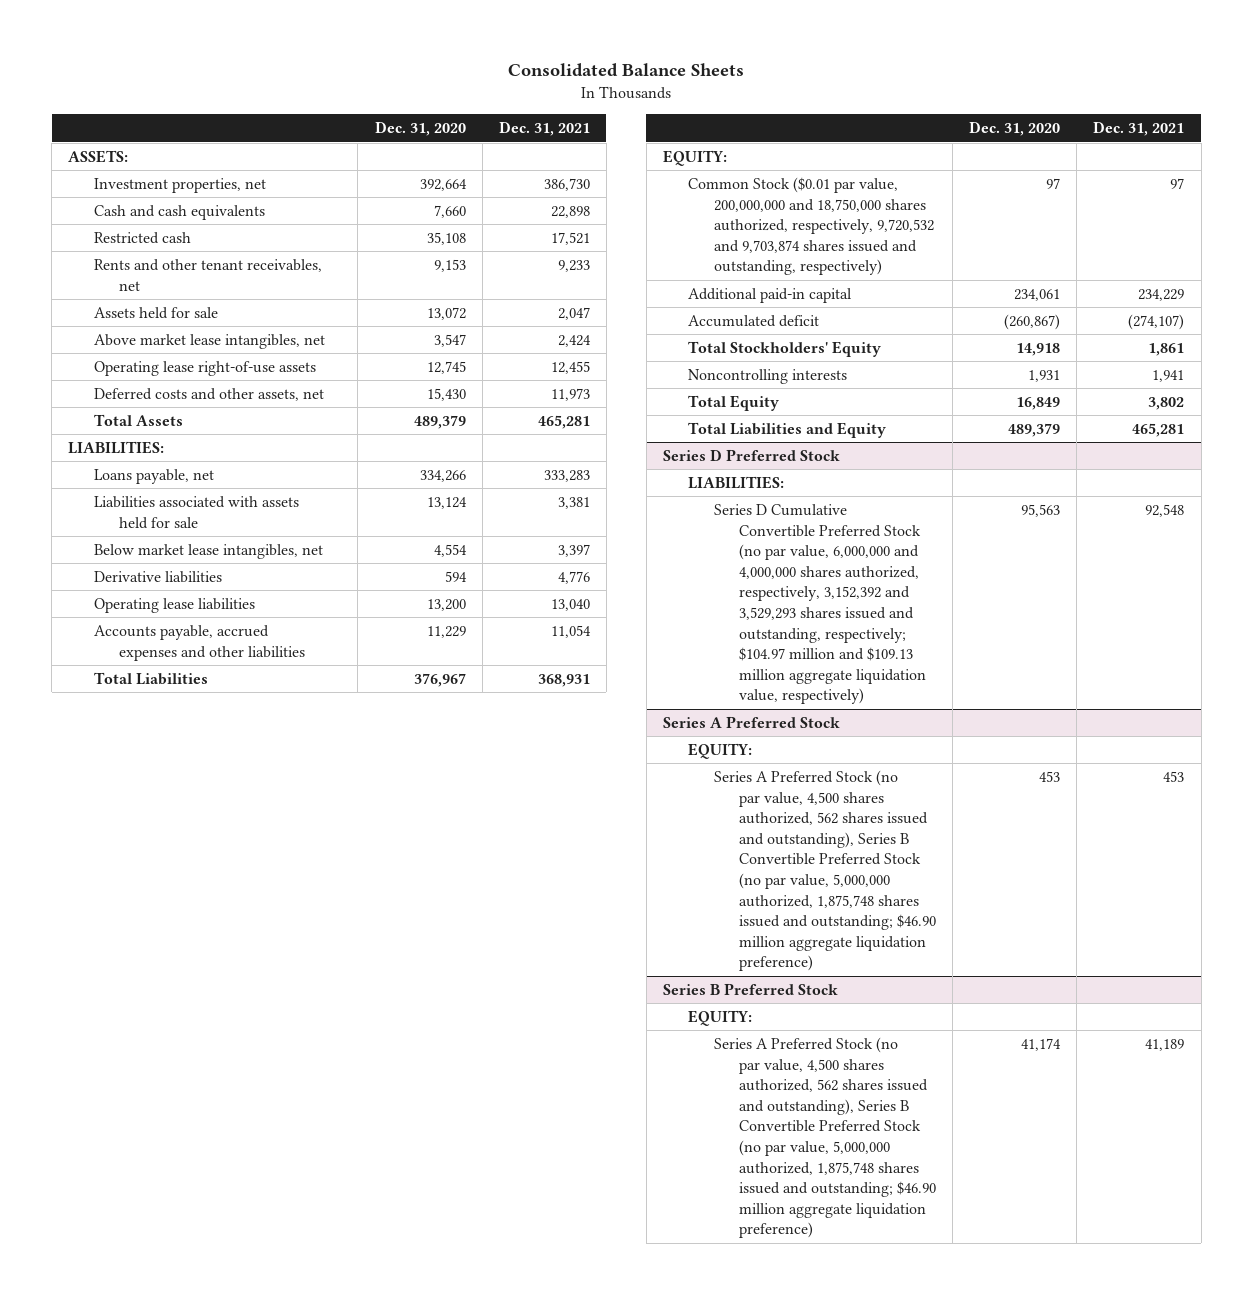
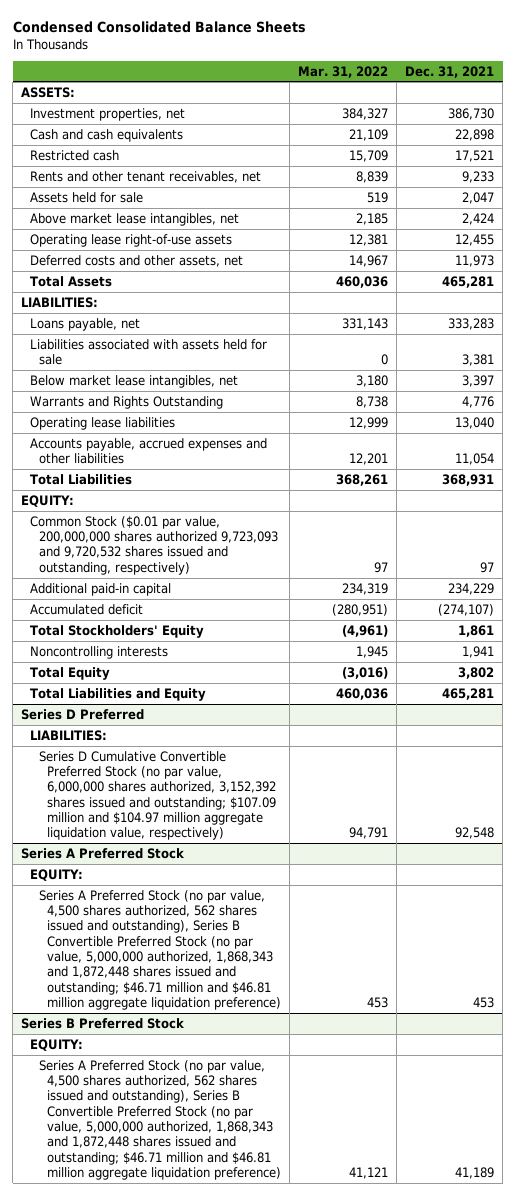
[508,63,745,78] Consolidated Balance Sheets -> [12,20,306,33] Condensed Consolidated Balance Sheets
[374,121,466,137] Dec. 31, 2020 -> none
none -> [298,65,389,78] Mar. 31, 2022
[93,570,222,583] Derivative liabilities -> [29,395,223,409] Warrants and Rights Outstanding
[688,176,934,276] Common Stock ($0.01 par value, 200,000,000 and 18,750,000 shares authorized, respectively, 9,720,532 and 9,703,874 shares issued and outstanding, respectively) -> [29,515,278,575] Common Stock ($0.01 par value, 200,000,000 shares authorized 9,723,093 and 9,720,532 shares issued and outstanding, respectively)
[662,448,840,461] Series D Preferred Stock -> [21,708,145,720] Series D Preferred
[713,503,927,705] Series D Cumulative Convertible Preferred Stock (no par value, 6,000,000 and 4,000,000 shares authorized, respectively, 3,152,392 and 3,529,293 shares issued and outstanding, respectively; $104.97 million and $109.13 million aggregate liquidation value, respectively) -> [38,750,277,841] Series D Cumulative Convertible Preferred Stock (no par value, 6,000,000 shares authorized, 3,152,392 shares issued and outstanding; $107.09 million and $104.97 million aggregate liquidation value, respectively)
[713,769,937,972] Series A Preferred Stock (no par value, 4,500 shares authorized, 562 shares issued and outstanding), Series B Convertible Preferred Stock (no par value, 5,000,000 authorized, 1,875,748 shares issued and outstanding; $46.90 million aggregate liquidation preference) -> [38,889,282,1010] Series A Preferred Stock (no par value, 4,500 shares authorized, 562 shares issued and outstanding), Series B Convertible Preferred Stock (no par value, 5,000,000 authorized, 1,868,343 and 1,872,448 shares issued and outstanding; $46.71 million and $46.81 million aggregate liquidation preference)
[713,1036,937,1239] Series A Preferred Stock (no par value, 4,500 shares authorized, 562 shares issued and outstanding), Series B Convertible Preferred Stock (no par value, 5,000,000 authorized, 1,875,748 shares issued and outstanding; $46.90 million aggregate liquidation preference) -> [38,1059,282,1180] Series A Preferred Stock (no par value, 4,500 shares authorized, 562 shares issued and outstanding), Series B Convertible Preferred Stock (no par value, 5,000,000 authorized, 1,868,343 and 1,872,448 shares issued and outstanding; $46.71 million and $46.81 million aggregate liquidation preference)

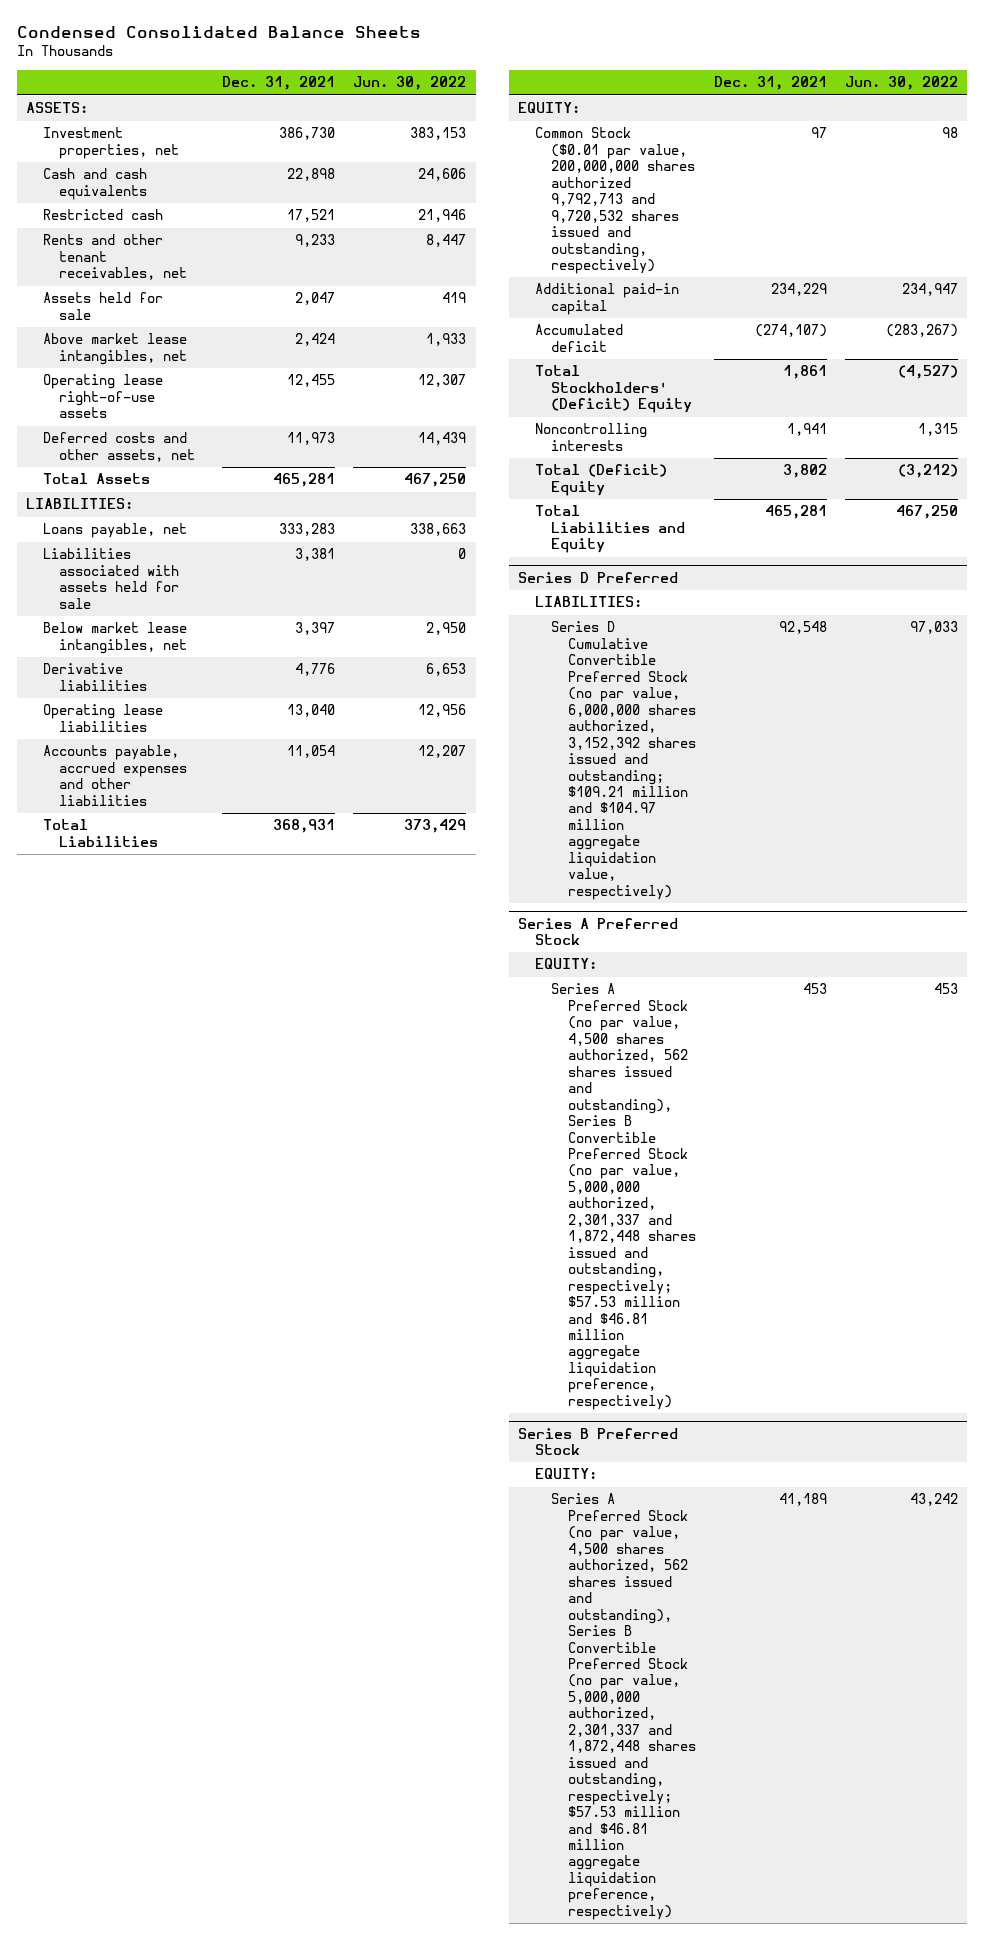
[298,65,389,78] Mar. 31, 2022 -> none
none -> [353,76,467,91] Jun. 30, 2022
[29,395,223,409] Warrants and Rights Outstanding -> [42,663,148,691] Derivative liabilities
[29,515,278,575] Common Stock ($0.01 par value, 200,000,000 shares authorized 9,723,093 and 9,720,532 shares issued and outstanding, respectively) -> [534,127,696,275] Common Stock ($0.01 par value, 200,000,000 shares authorized 9,792,713 and 9,720,532 shares issued and outstanding, respectively)
[29,624,204,638] Total Stockholders' Equity -> [534,365,693,414] Total Stockholders' (Deficit) Equity
[29,666,110,680] Total Equity -> [534,464,667,496] Total (Deficit) Equity
[38,750,277,841] Series D Cumulative Convertible Preferred Stock (no par value, 6,000,000 shares authorized, 3,152,392 shares issued and outstanding; $107.09 million and $104.97 million aggregate liquidation value, respectively) -> [551,621,696,900] Series D Cumulative Convertible Preferred Stock (no par value, 6,000,000 shares authorized, 3,152,392 shares issued and outstanding; $109.21 million and $104.97 million aggregate liquidation value, respectively)
[38,889,282,1010] Series A Preferred Stock (no par value, 4,500 shares authorized, 562 shares issued and outstanding), Series B Convertible Preferred Stock (no par value, 5,000,000 authorized, 1,868,343 and 1,872,448 shares issued and outstanding; $46.71 million and $46.81 million aggregate liquidation preference) -> [551,983,696,1410] Series A Preferred Stock (no par value, 4,500 shares authorized, 562 shares issued and outstanding), Series B Convertible Preferred Stock (no par value, 5,000,000 authorized, 2,301,337 and 1,872,448 shares issued and outstanding, respectively; $57.53 million and $46.81 million aggregate liquidation preference, respectively)
[38,1059,282,1180] Series A Preferred Stock (no par value, 4,500 shares authorized, 562 shares issued and outstanding), Series B Convertible Preferred Stock (no par value, 5,000,000 authorized, 1,868,343 and 1,872,448 shares issued and outstanding; $46.71 million and $46.81 million aggregate liquidation preference) -> [551,1493,696,1920] Series A Preferred Stock (no par value, 4,500 shares authorized, 562 shares issued and outstanding), Series B Convertible Preferred Stock (no par value, 5,000,000 authorized, 2,301,337 and 1,872,448 shares issued and outstanding, respectively; $57.53 million and $46.81 million aggregate liquidation preference, respectively)

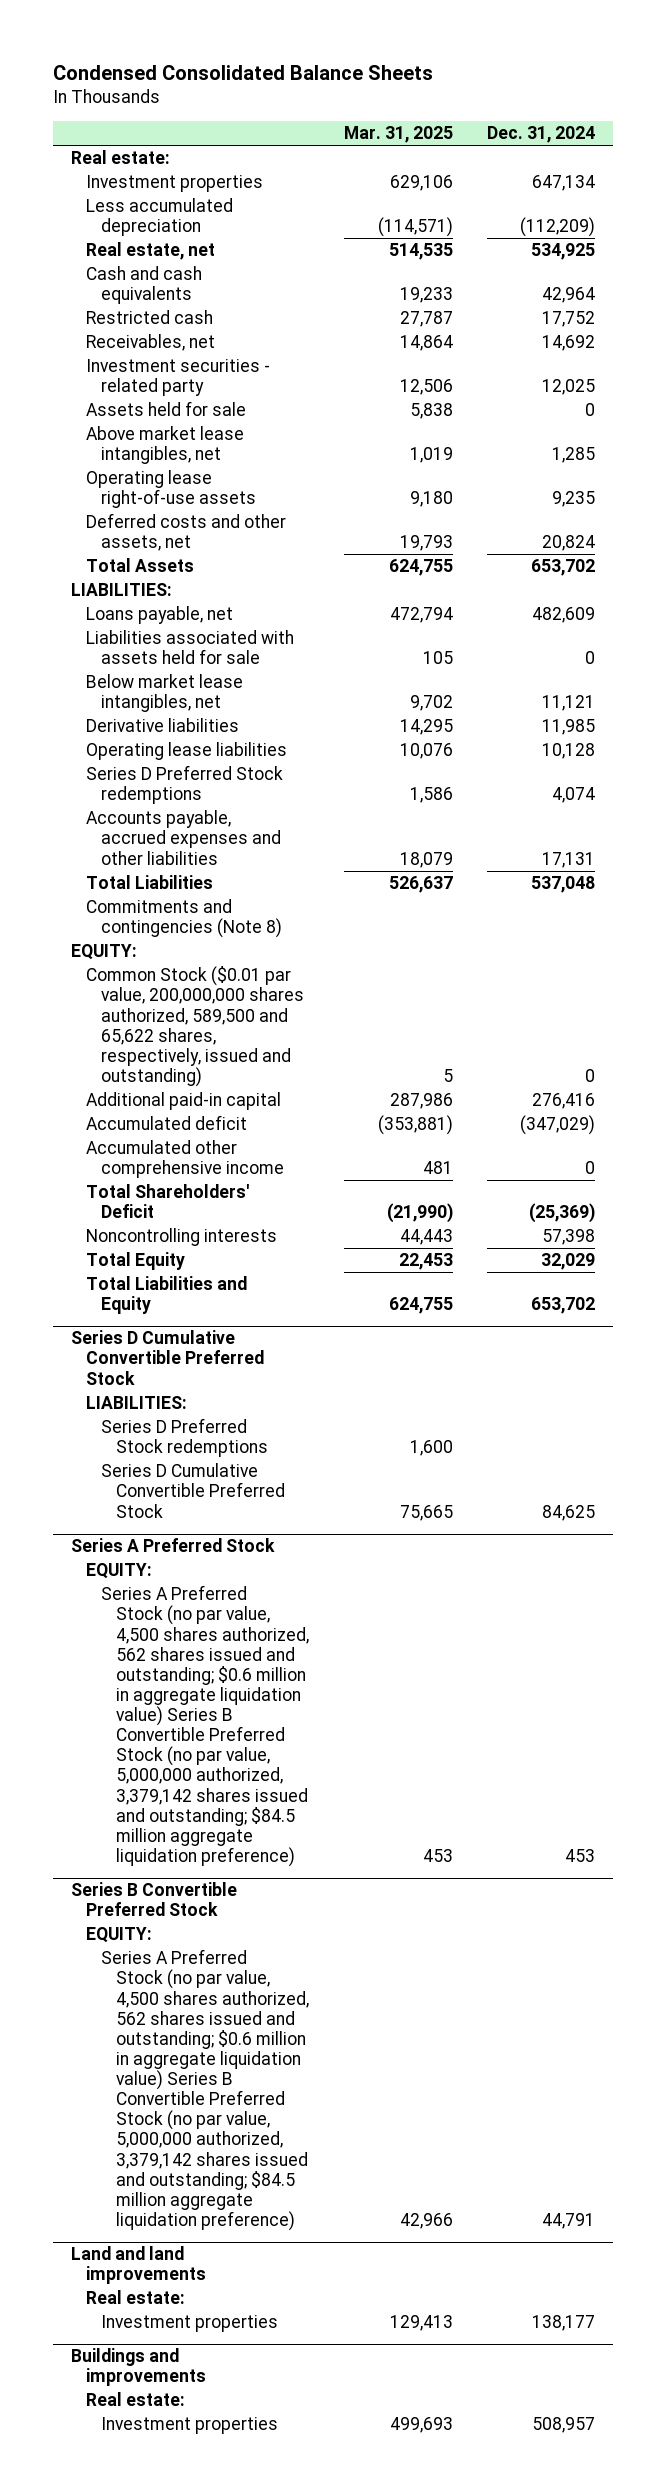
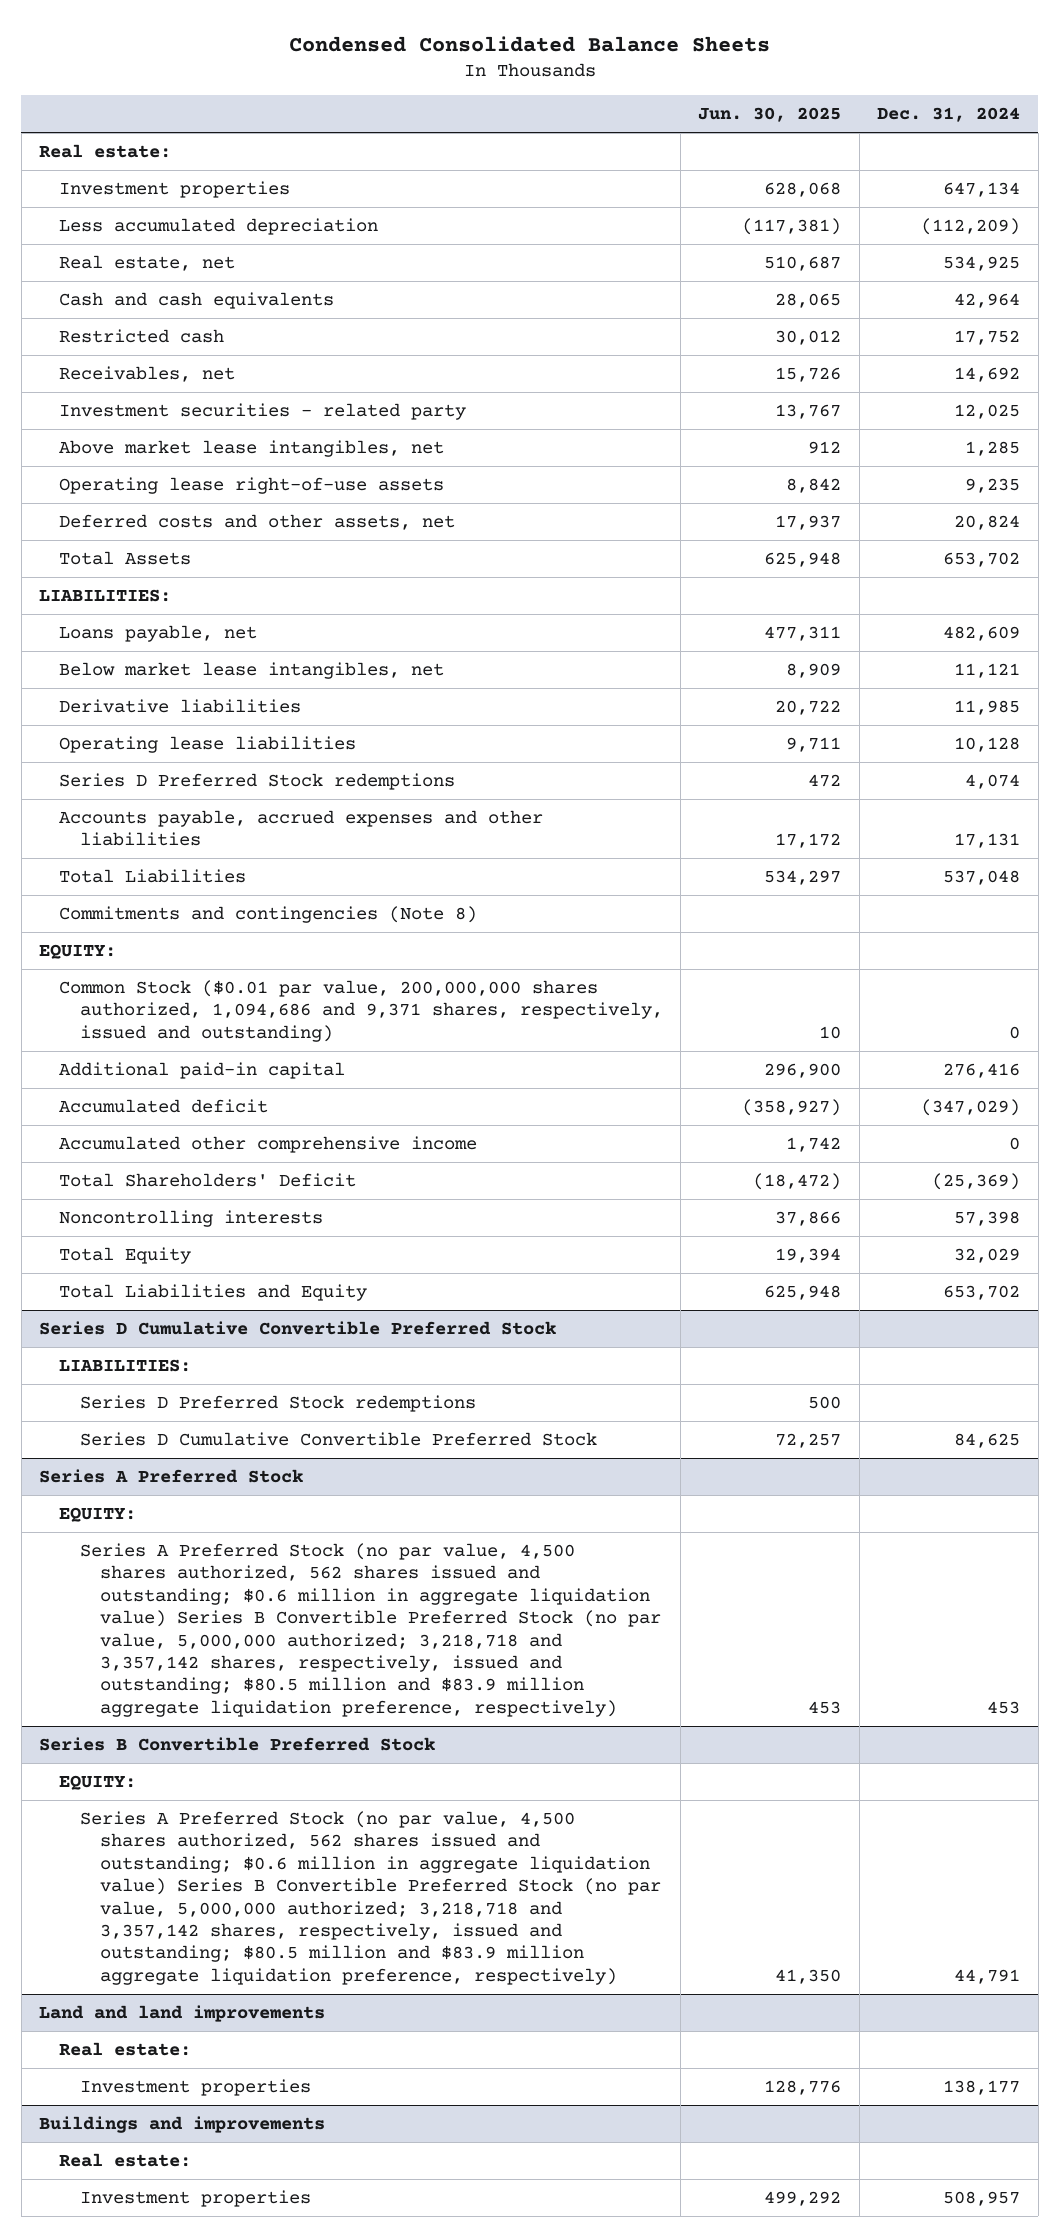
[343,126,453,144] Mar. 31, 2025 -> none
none -> [698,107,842,123] Jun. 30, 2025
[85,401,246,417] Assets held for sale -> none
[85,630,294,665] Liabilities associated with assets held for sale -> none
[85,966,304,1087] Common Stock ($0.01 par value, 200,000,000 shares authorized, 589,500 and 65,622 shares, respectively, issued and outstanding) -> [59,979,663,1042] Common Stock ($0.01 par value, 200,000,000 shares authorized, 1,094,686 and 9,371 shares, respectively, issued and outstanding)
[100,1585,310,1867] Series A Preferred Stock (no par value, 4,500 shares authorized, 562 shares issued and outstanding; $0.6 million in aggregate liquidation value) Series B Convertible Preferred Stock (no par value, 5,000,000 authorized, 3,379,142 shares issued and outstanding; $84.5 million aggregate liquidation preference) -> [79,1542,662,1717] Series A Preferred Stock (no par value, 4,500 shares authorized, 562 shares issued and outstanding; $0.6 million in aggregate liquidation value) Series B Convertible Preferred Stock (no par value, 5,000,000 authorized; 3,218,718 and 3,357,142 shares, respectively, issued and outstanding; $80.5 million and $83.9 million aggregate liquidation preference, respectively)
[100,1949,310,2231] Series A Preferred Stock (no par value, 4,500 shares authorized, 562 shares issued and outstanding; $0.6 million in aggregate liquidation value) Series B Convertible Preferred Stock (no par value, 5,000,000 authorized, 3,379,142 shares issued and outstanding; $84.5 million aggregate liquidation preference) -> [79,1810,662,1985] Series A Preferred Stock (no par value, 4,500 shares authorized, 562 shares issued and outstanding; $0.6 million in aggregate liquidation value) Series B Convertible Preferred Stock (no par value, 5,000,000 authorized; 3,218,718 and 3,357,142 shares, respectively, issued and outstanding; $80.5 million and $83.9 million aggregate liquidation preference, respectively)

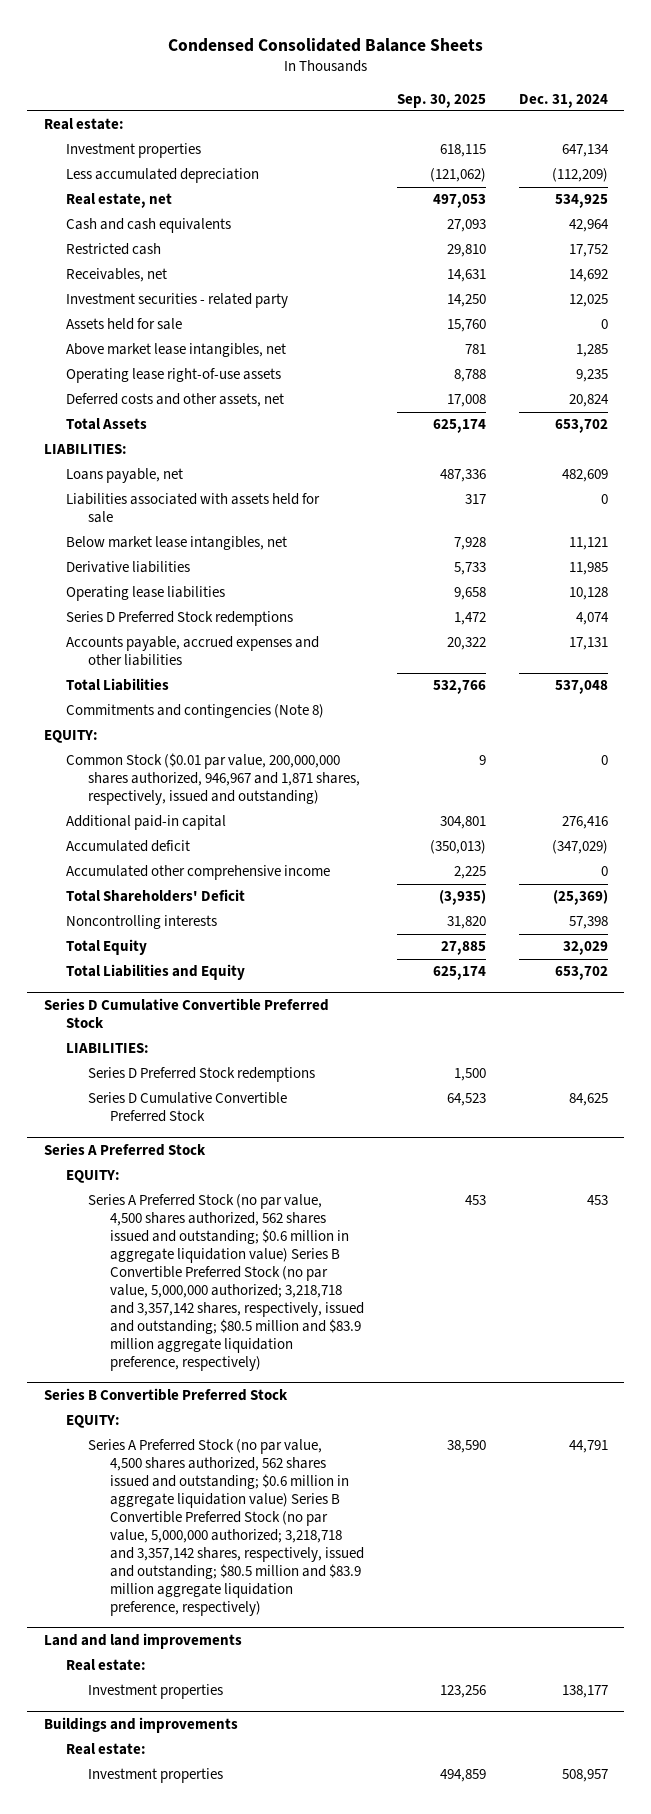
[698,107,842,123] Jun. 30, 2025 -> none
none -> [396,93,486,108] Sep. 30, 2025
none -> [65,318,182,331] Assets held for sale
none -> [65,493,320,524] Liabilities associated with assets held for sale
[59,979,663,1042] Common Stock ($0.01 par value, 200,000,000 shares authorized, 1,094,686 and 9,371 shares, respectively, issued and outstanding) -> [65,753,360,806] Common Stock ($0.01 par value, 200,000,000 shares authorized, 946,967 and 1,871 shares, respectively, issued and outstanding)

